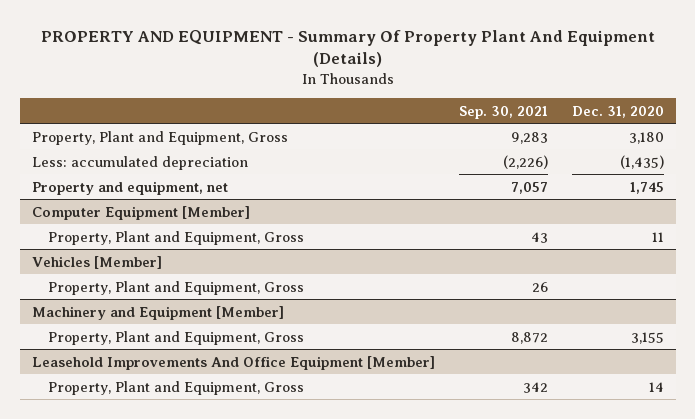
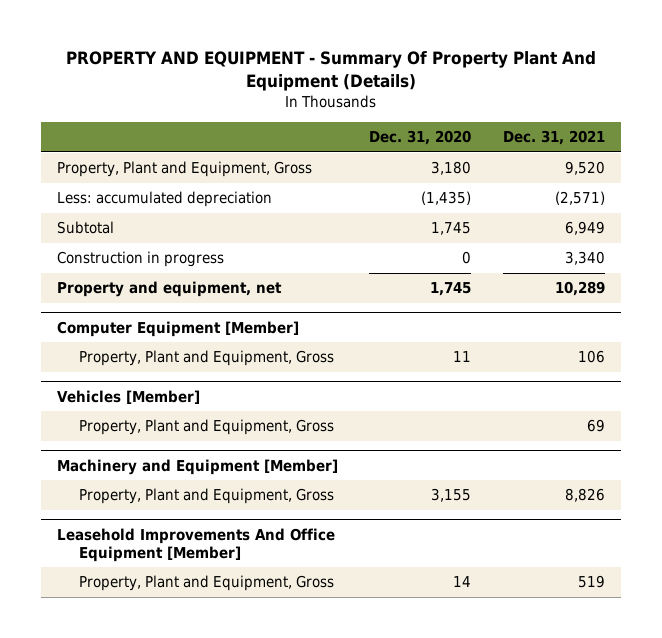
[458,105,548,119] Sep. 30, 2021 -> none
none -> [503,130,606,146] Dec. 31, 2021
none -> [56,221,114,235] Subtotal
none -> [56,251,224,268] Construction in progress

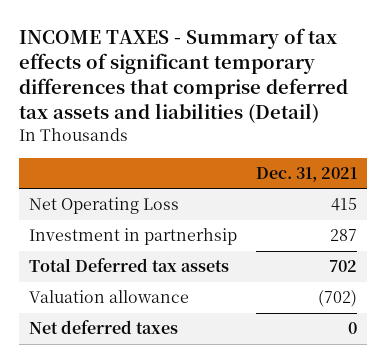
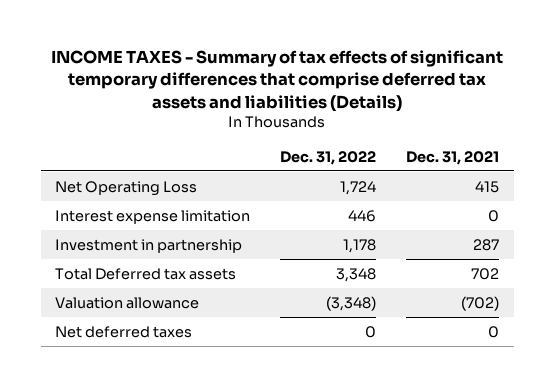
[18,27,348,124] INCOME TAXES - Summary of tax effects of significant temporary differences that comprise deferred tax assets and liabilities (Detail) -> [51,50,504,112] INCOME TAXES - Summary of tax effects of significant temporary differences that comprise deferred tax assets and liabilities (Details)
none -> [280,150,377,165] Dec. 31, 2022
none -> [55,209,251,224] Interest expense limitation
[28,228,237,246] Investment in partnerhsip -> [55,238,243,253] Investment in partnership

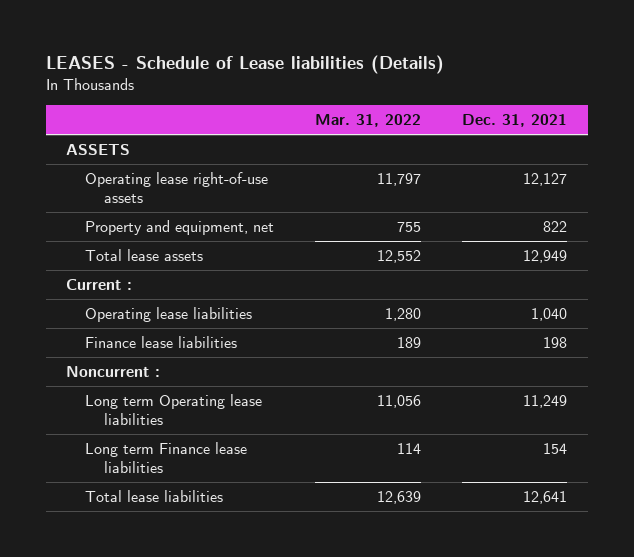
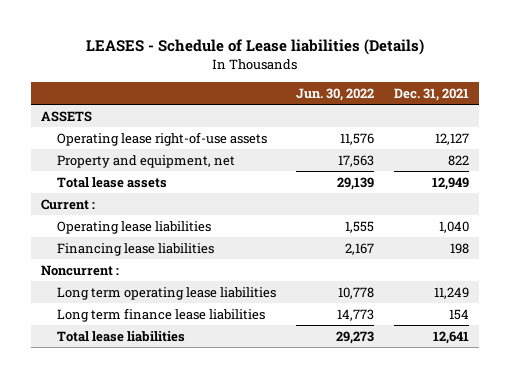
[315,114,422,128] Mar. 31, 2022 -> none
none -> [295,87,374,101] Jun. 30, 2022
[85,335,238,348] Finance lease liabilities -> [57,242,215,256] Financing lease liabilities
[85,393,263,425] Long term Operating lease liabilities -> [57,286,277,300] Long term operating lease liabilities
[85,441,248,473] Long term Finance lease liabilities -> [57,307,266,322] Long term finance lease liabilities

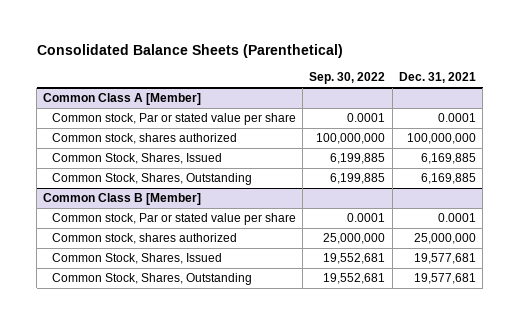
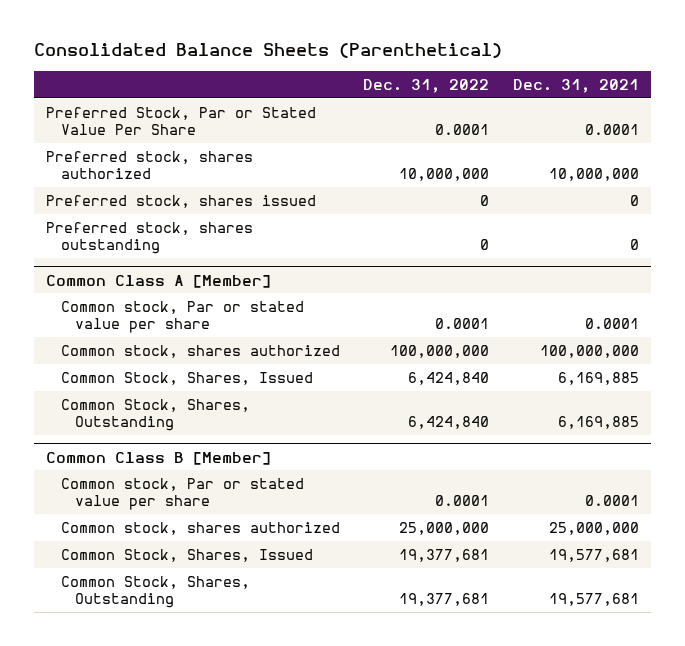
[309,72,386,85] Sep. 30, 2022 -> none
none -> [363,78,490,93] Dec. 31, 2022
none -> [45,106,316,136] Preferred Stock, Par or Stated Value Per Share
none -> [45,150,253,180] Preferred stock, shares authorized
none -> [45,194,316,208] Preferred stock, shares issued
none -> [45,221,253,255] Preferred stock, shares outstanding

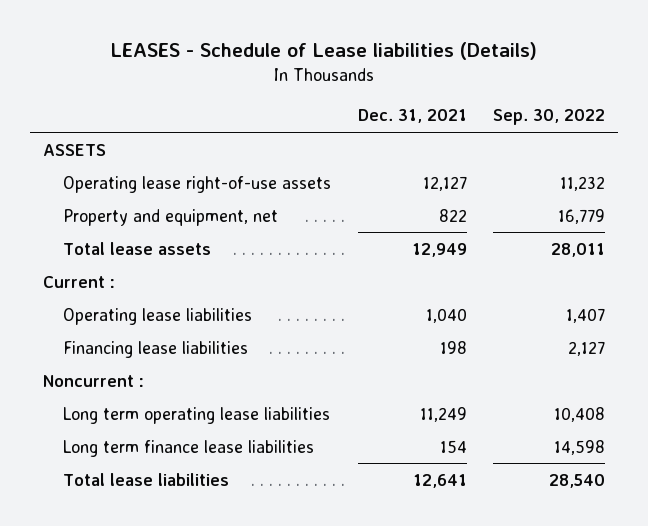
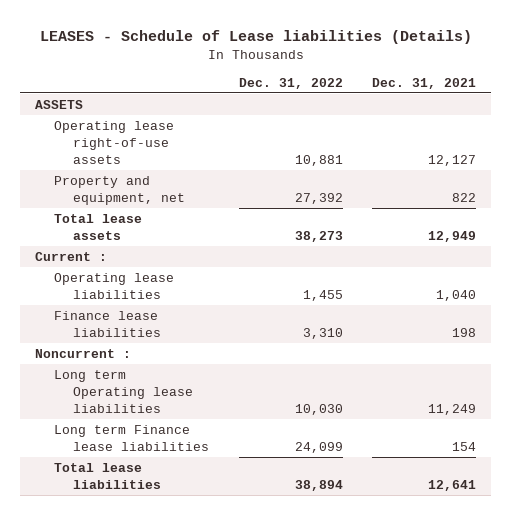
[493,109,606,126] Sep. 30, 2022 -> none
none -> [238,77,343,89] Dec. 31, 2022
[63,340,249,358] Financing lease liabilities -> [53,310,161,337] Finance lease liabilities
[63,406,331,424] Long term operating lease liabilities -> [53,369,193,413] Long term Operating lease liabilities
[63,439,315,457] Long term finance lease liabilities -> [53,424,209,451] Long term Finance lease liabilities

